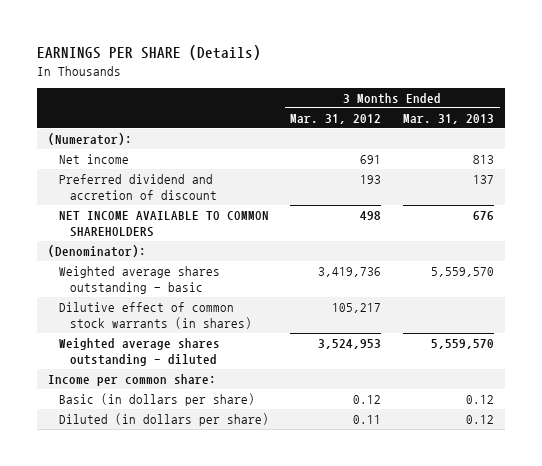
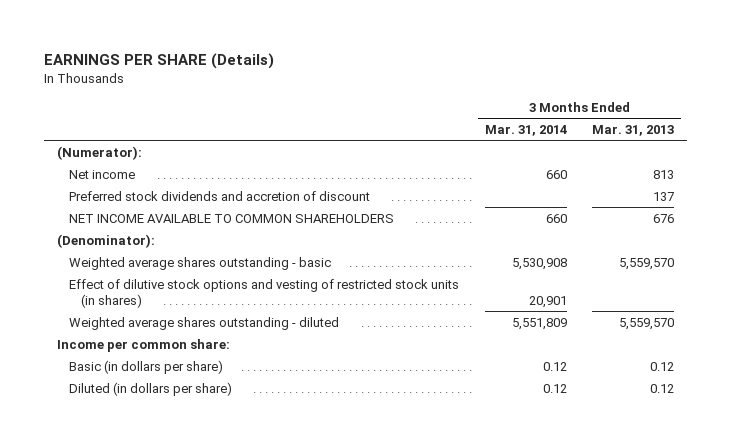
[290,114,382,125] Mar. 31, 2012 -> none
none -> [484,124,567,136] Mar. 31, 2014
[58,174,217,201] Preferred dividend and accretion of discount -> [69,190,371,201] Preferred stock dividends and accretion of discount
[58,302,252,330] Dilutive effect of common stock warrants (in shares) -> none
none -> [69,278,460,309] Effect of dilutive stock options and vesting of restricted stock units (in shares)

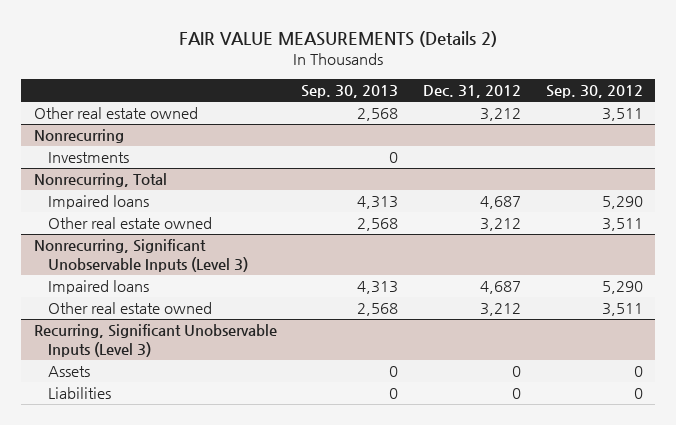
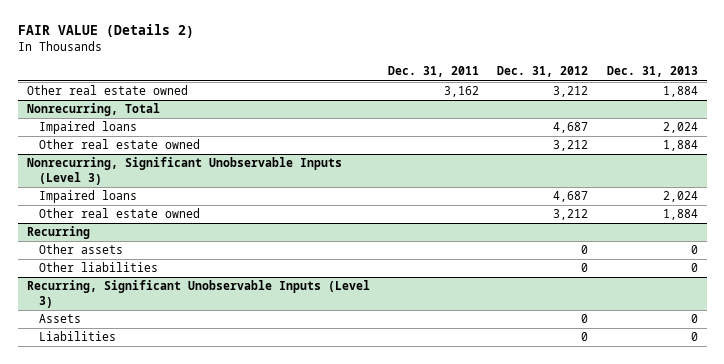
[179,30,498,47] FAIR VALUE MEASUREMENTS (Details 2) -> [17,24,194,39] FAIR VALUE (Details 2)
[301,84,399,98] Sep. 30, 2013 -> none
[545,84,643,98] Sep. 30, 2012 -> none
none -> [388,66,480,78] Dec. 31, 2011
none -> [606,66,698,78] Dec. 31, 2013
[33,129,124,144] Nonrecurring -> none
[48,152,130,164] Investments -> none
none -> [26,226,90,240] Recurring
none -> [38,244,123,255] Other assets
none -> [38,262,158,273] Other liabilities

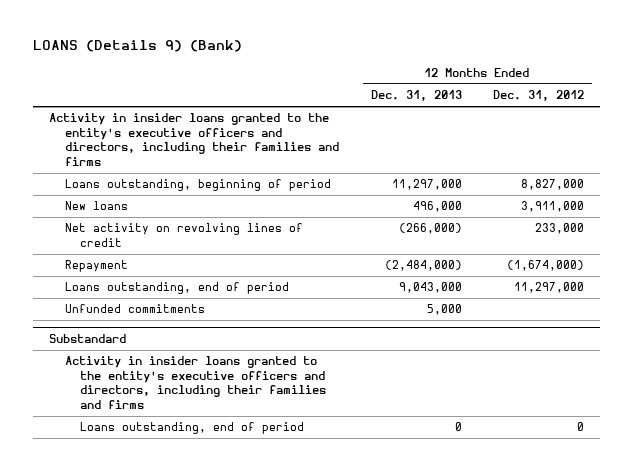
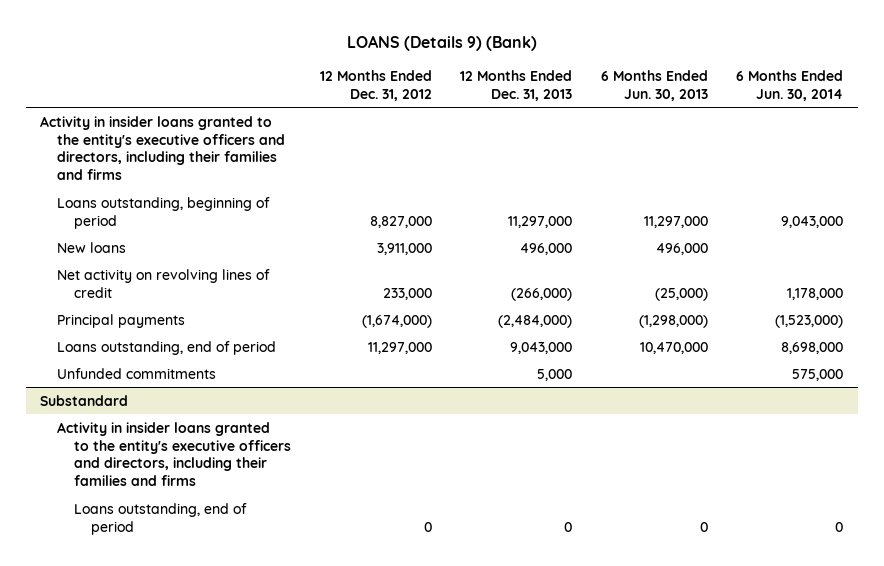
none -> [600,69,708,101] 6 Months Ended Jun. 30, 2013
none -> [736,69,844,101] 6 Months Ended Jun. 30, 2014
[64,260,128,273] Repayment -> [57,313,186,328] Principal payments

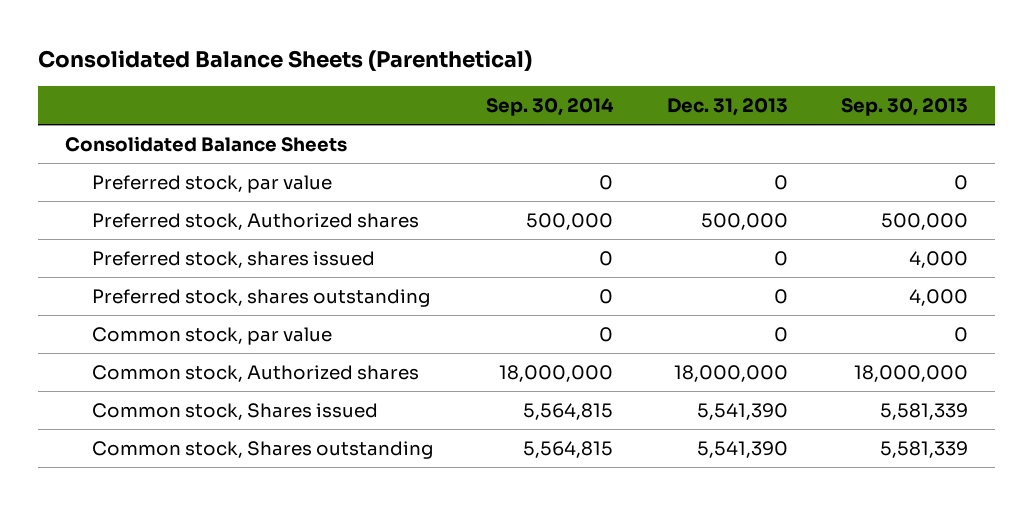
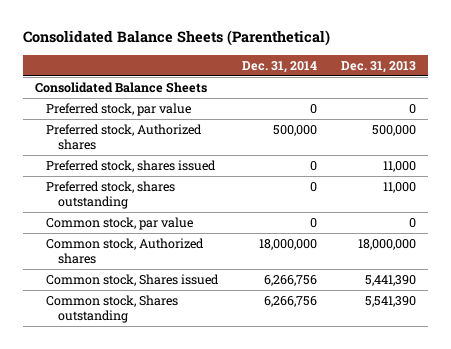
[486,97,615,116] Sep. 30, 2014 -> none
[841,97,969,116] Sep. 30, 2013 -> none
none -> [242,60,318,73] Dec. 31, 2014
[773,250,788,266] 0 -> [383,161,417,173] 11,000
[773,288,788,304] 0 -> [383,182,417,194] 11,000
[696,402,788,420] 5,541,390 -> [365,275,417,287] 5,441,390

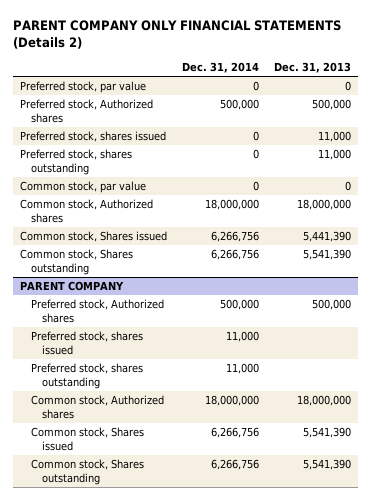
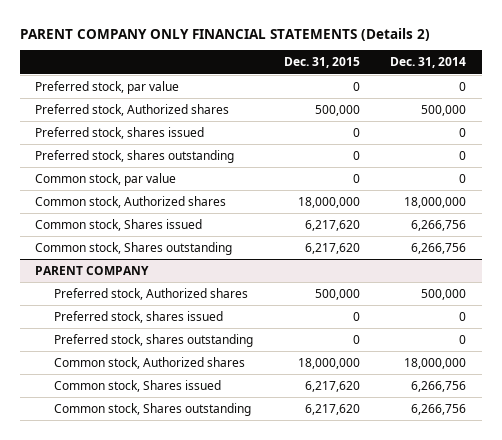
[273,62,351,74] Dec. 31, 2013 -> none
none -> [283,57,360,69] Dec. 31, 2015
[225,331,259,343] 11,000 -> [459,312,467,322] 0
[225,363,259,375] 11,000 -> [459,335,467,345] 0

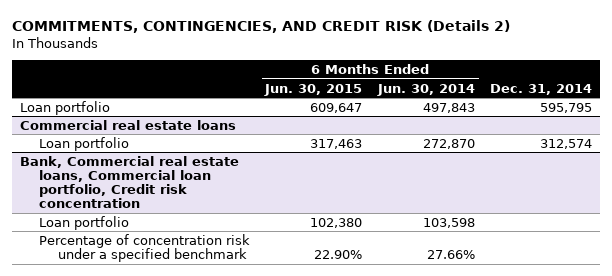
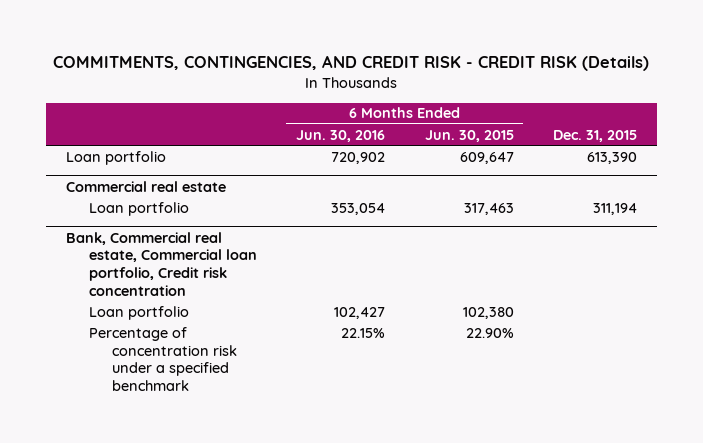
[12,20,511,34] COMMITMENTS, CONTINGENCIES, AND CREDIT RISK (Details 2) -> [53,55,650,72] COMMITMENTS, CONTINGENCIES, AND CREDIT RISK - CREDIT RISK (Details)
[376,83,475,96] Jun. 30, 2014 -> none
[490,83,593,95] Dec. 31, 2014 -> none
none -> [296,129,386,142] Jun. 30, 2016
none -> [553,129,638,142] Dec. 31, 2015
[20,119,237,130] Commercial real estate loans -> [65,180,226,192] Commercial real estate
[20,155,240,209] Bank, Commercial real estate loans, Commercial loan portfolio, Credit risk concentration -> [65,231,257,296] Bank, Commercial real estate, Commercial loan portfolio, Credit risk concentration

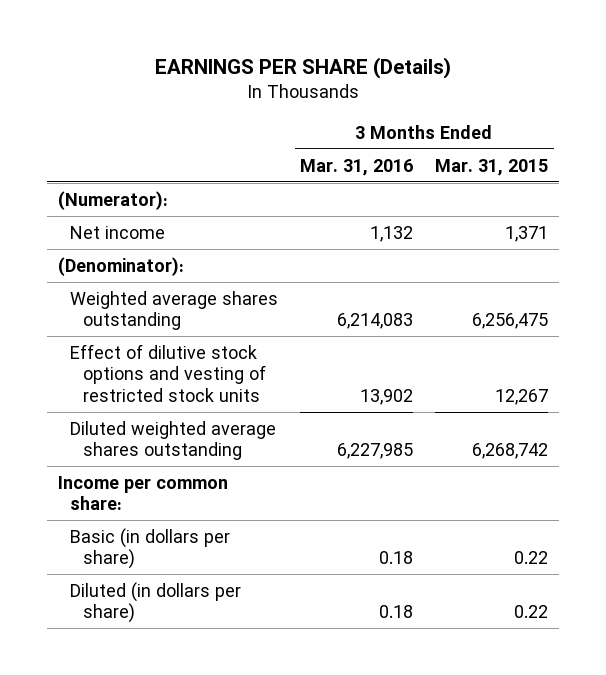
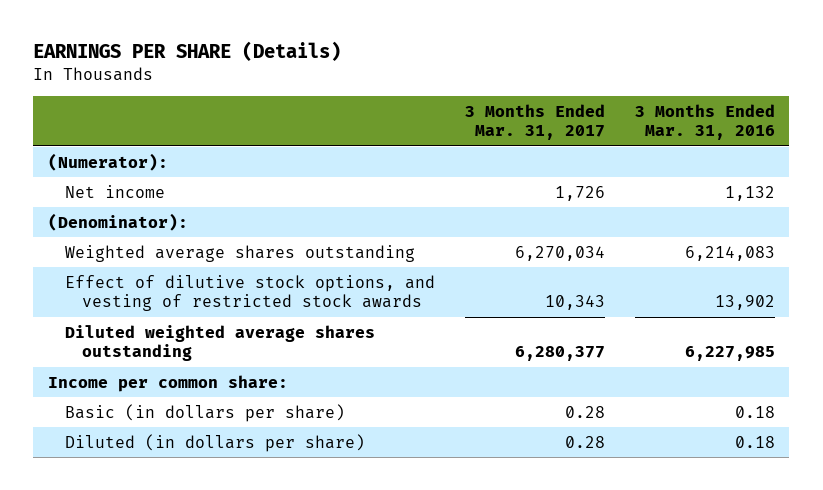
[435,158,549,176] Mar. 31, 2015 -> none
none -> [464,103,605,140] 3 Months Ended Mar. 31, 2017
[70,343,266,402] Effect of dilutive stock options and vesting of restricted stock units -> [64,274,435,311] Effect of dilutive stock options, and vesting of restricted stock awards

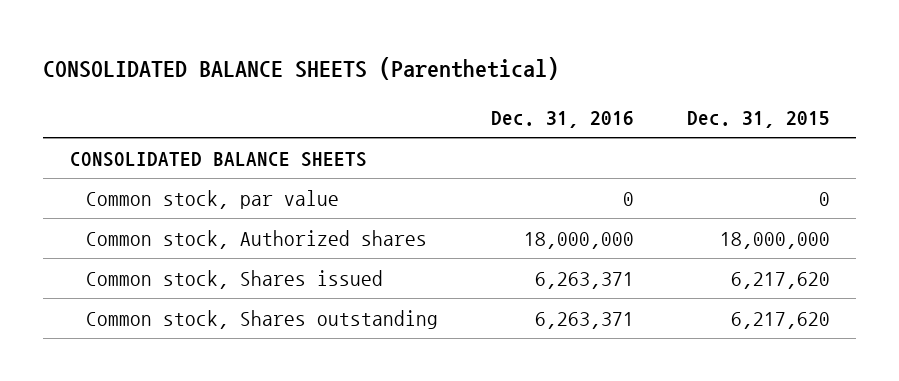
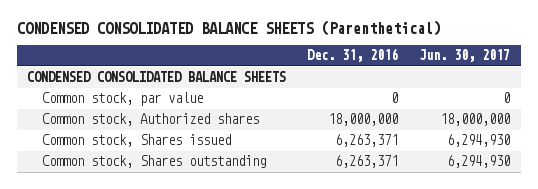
[43,56,560,80] CONSOLIDATED BALANCE SHEETS (Parenthetical) -> [16,19,441,36] CONDENSED CONSOLIDATED BALANCE SHEETS (Parenthetical)
[686,110,830,128] Dec. 31, 2015 -> none
none -> [419,49,511,63] Jun. 30, 2017
[69,151,367,167] CONSOLIDATED BALANCE SHEETS -> [27,71,287,83] CONDENSED CONSOLIDATED BALANCE SHEETS

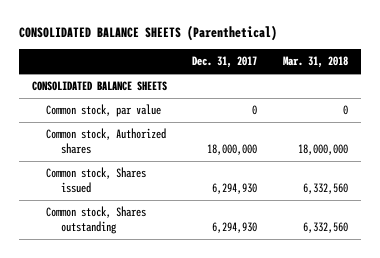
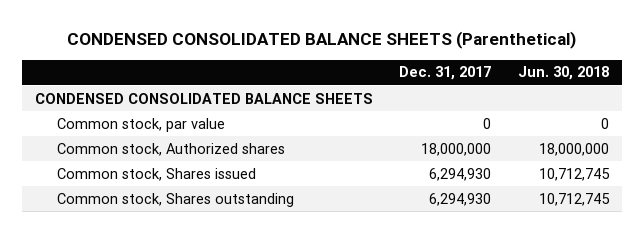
[18,25,277,42] CONSOLIDATED BALANCE SHEETS (Parenthetical) -> [66,30,576,49] CONDENSED CONSOLIDATED BALANCE SHEETS (Parenthetical)
[282,56,348,69] Mar. 31, 2018 -> none
none -> [517,66,609,81] Jun. 30, 2018
[31,81,167,92] CONSOLIDATED BALANCE SHEETS -> [35,92,374,104] CONDENSED CONSOLIDATED BALANCE SHEETS

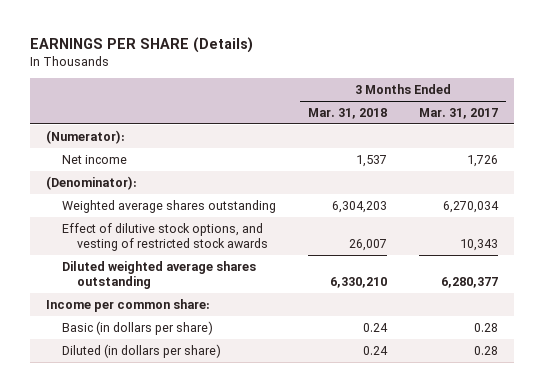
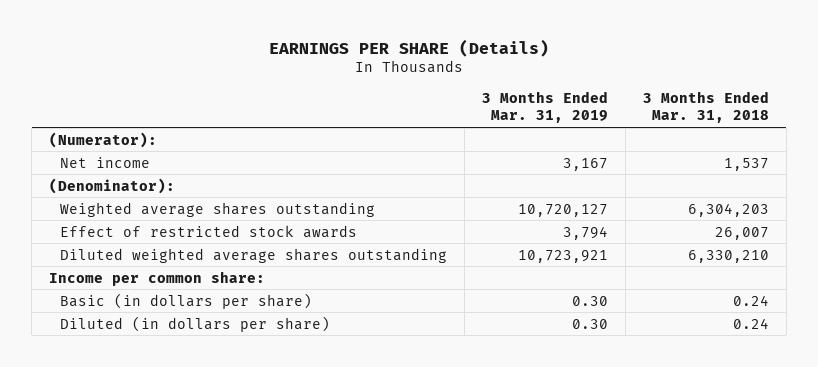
[419,107,499,119] Mar. 31, 2017 -> none
none -> [482,90,609,124] 3 Months Ended Mar. 31, 2019
[61,222,269,251] Effect of dilutive stock options, and vesting of restricted stock awards -> [60,224,358,238] Effect of restricted stock awards

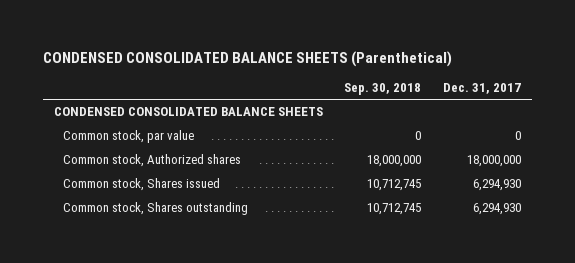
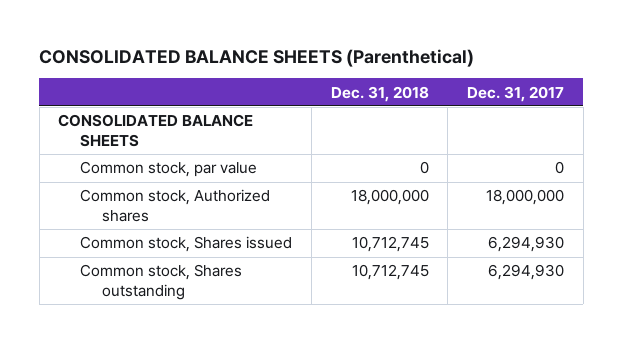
[42,50,452,67] CONDENSED CONSOLIDATED BALANCE SHEETS (Parenthetical) -> [39,49,475,68] CONSOLIDATED BALANCE SHEETS (Parenthetical)
[344,83,422,96] Sep. 30, 2018 -> none
none -> [330,85,429,102] Dec. 31, 2018
[53,107,323,117] CONDENSED CONSOLIDATED BALANCE SHEETS -> [58,114,254,147] CONSOLIDATED BALANCE SHEETS

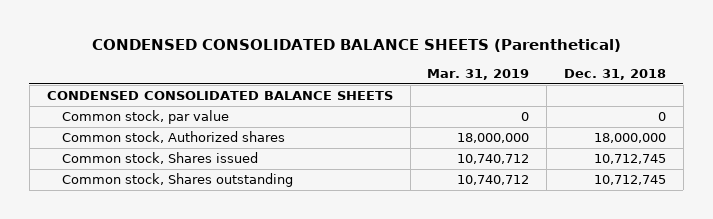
[39,49,475,68] CONSOLIDATED BALANCE SHEETS (Parenthetical) -> [92,38,622,52] CONDENSED CONSOLIDATED BALANCE SHEETS (Parenthetical)
[466,85,564,102] Dec. 31, 2017 -> none
none -> [427,69,530,81] Mar. 31, 2019
[58,114,254,147] CONSOLIDATED BALANCE SHEETS -> [46,91,393,101] CONDENSED CONSOLIDATED BALANCE SHEETS

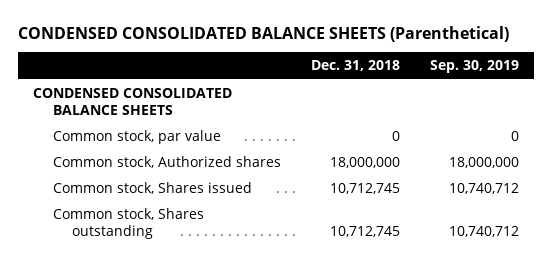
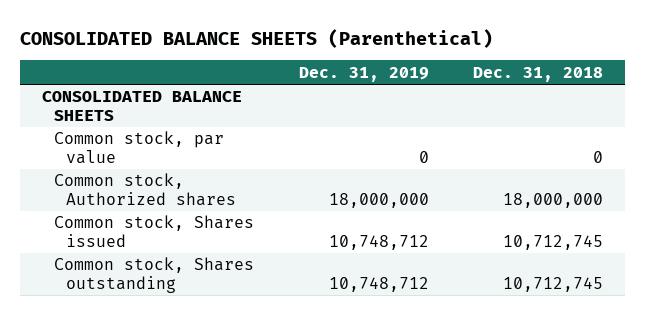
[18,26,510,43] CONDENSED CONSOLIDATED BALANCE SHEETS (Parenthetical) -> [20,28,494,48] CONSOLIDATED BALANCE SHEETS (Parenthetical)
[430,60,520,74] Sep. 30, 2019 -> none
none -> [298,66,429,82] Dec. 31, 2019
[33,87,233,115] CONDENSED CONSOLIDATED BALANCE SHEETS -> [42,91,243,122] CONSOLIDATED BALANCE SHEETS

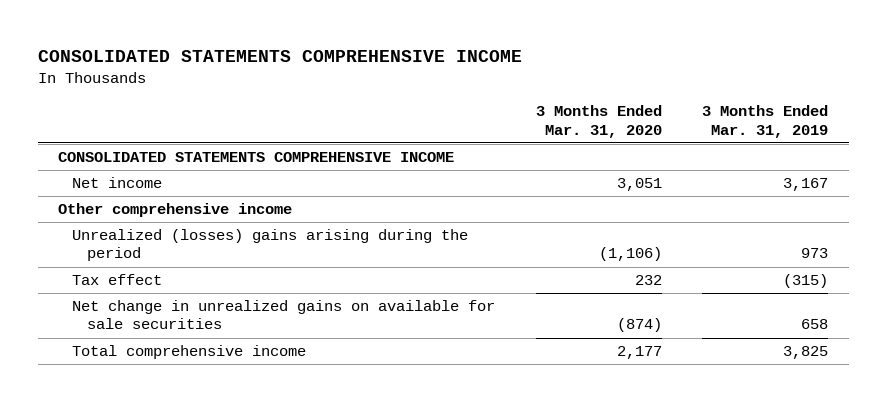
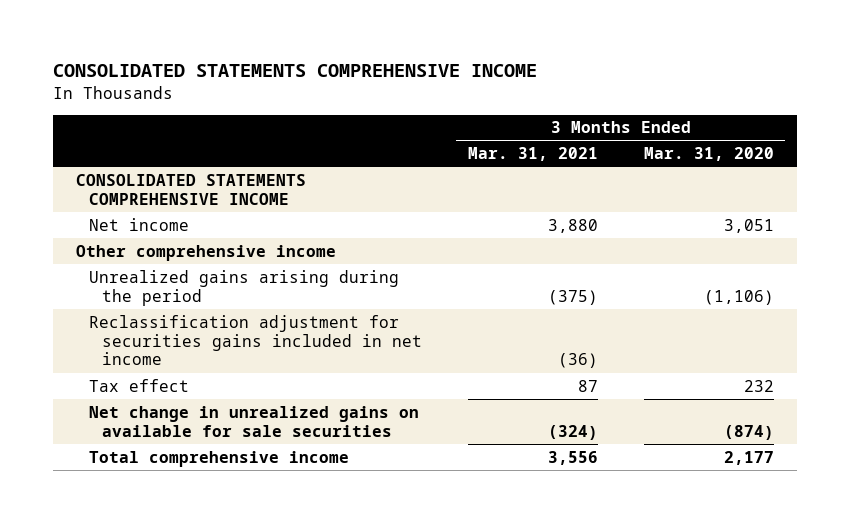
[702,105,829,138] 3 Months Ended Mar. 31, 2019 -> none
none -> [467,146,598,161] Mar. 31, 2021
[72,229,469,262] Unrealized (losses) gains arising during the period -> [88,269,399,306] Unrealized gains arising during the period
none -> [88,314,422,366] Reclassification adjustment for securities gains included in net income

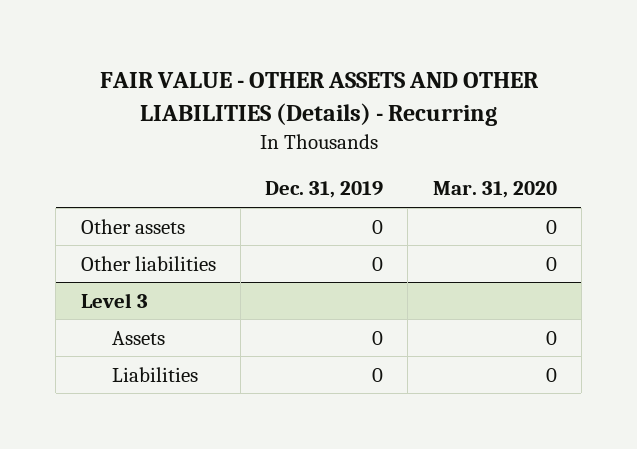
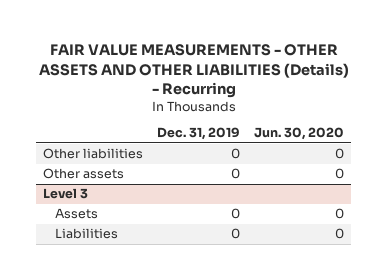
[99,72,539,126] FAIR VALUE - OTHER ASSETS AND OTHER LIABILITIES (Details) - Recurring -> [38,44,349,98] FAIR VALUE MEASUREMENTS - OTHER ASSETS AND OTHER LIABILITIES (Details) - Recurring
[432,181,557,199] Mar. 31, 2020 -> none
none -> [254,127,345,141] Jun. 30, 2020
[80,218,185,234] Other assets -> [43,168,125,180] Other assets

